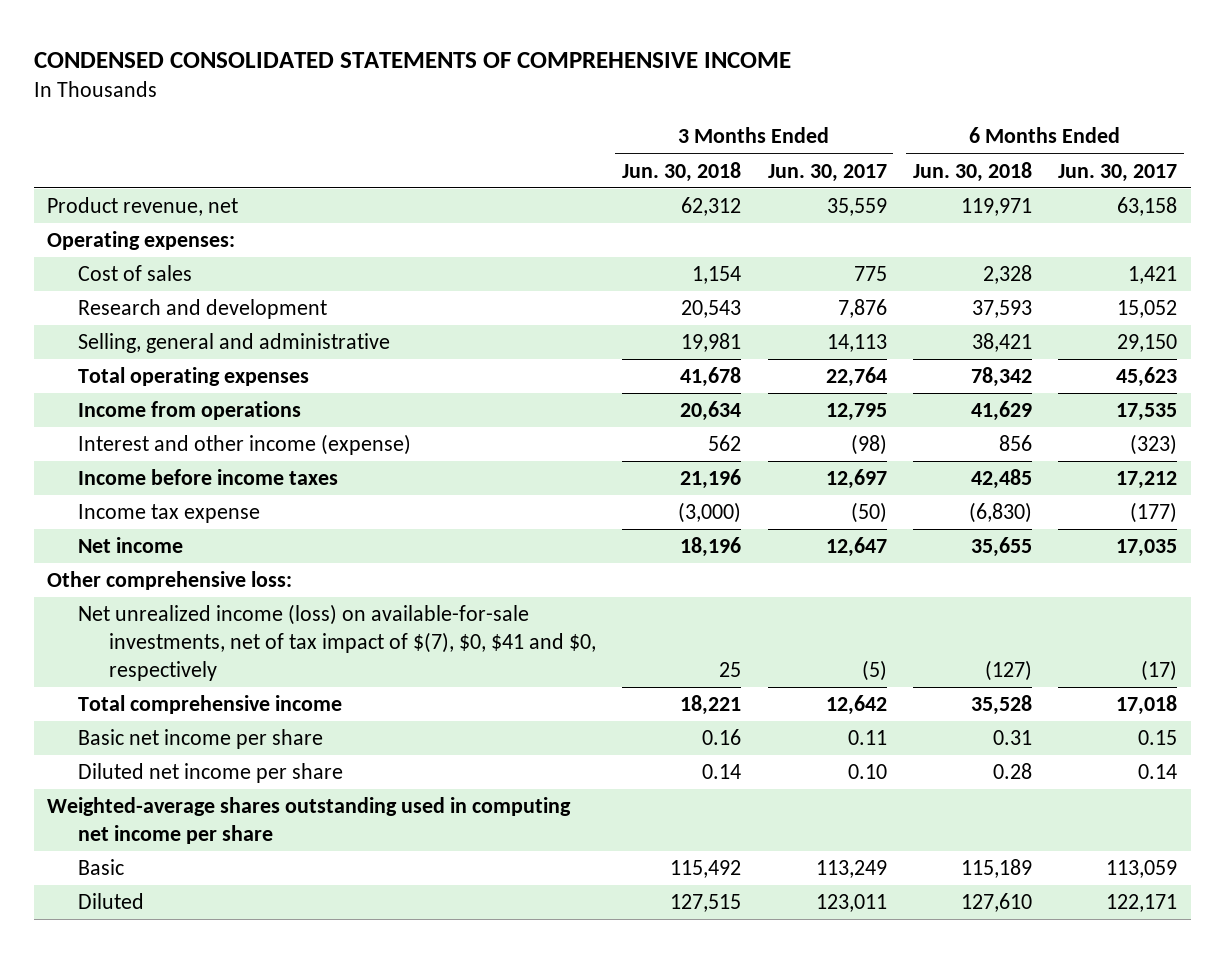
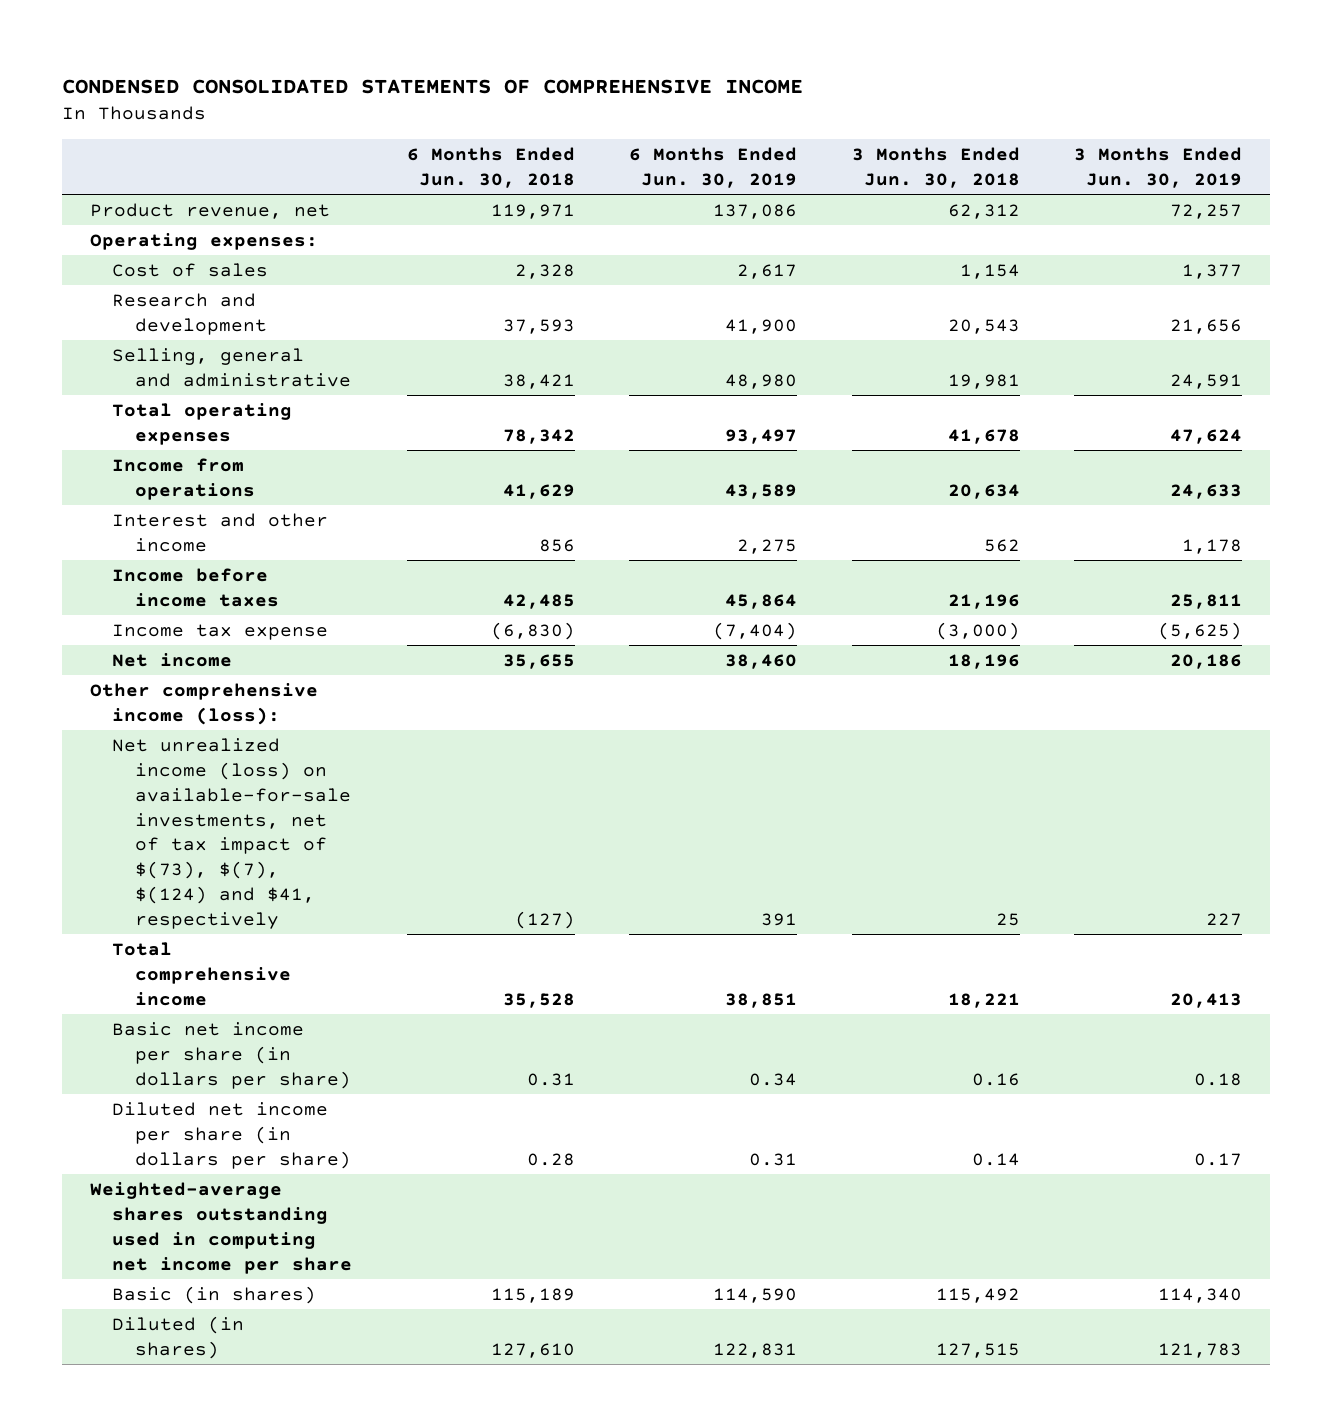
[767,163,887,182] Jun. 30, 2017 -> none
[1058,163,1178,182] Jun. 30, 2017 -> none
none -> [629,147,798,188] 6 Months Ended Jun. 30, 2019
none -> [1074,147,1243,188] 3 Months Ended Jun. 30, 2019
[77,434,411,456] Interest and other income (expense) -> [112,512,329,552] Interest and other income
[47,571,293,591] Other comprehensive loss: -> [89,682,318,725] Other comprehensive income (loss):
[77,604,596,682] Net unrealized income (loss) on available-for-sale investments, net of tax impact of $(7), $0, $41 and $0, respectively -> [112,737,351,929] Net unrealized income (loss) on available-for-sale investments, net of tax impact of $(73), $(7), $(124) and $41, respectively
[77,729,323,750] Basic net income per share -> [112,1021,351,1089] Basic net income per share (in dollars per share)
[77,763,343,784] Diluted net income per share -> [112,1101,351,1169] Diluted net income per share (in dollars per share)
[77,859,124,876] Basic -> [112,1285,317,1304] Basic (in shares)
[77,893,144,910] Diluted -> [112,1315,245,1359] Diluted (in shares)

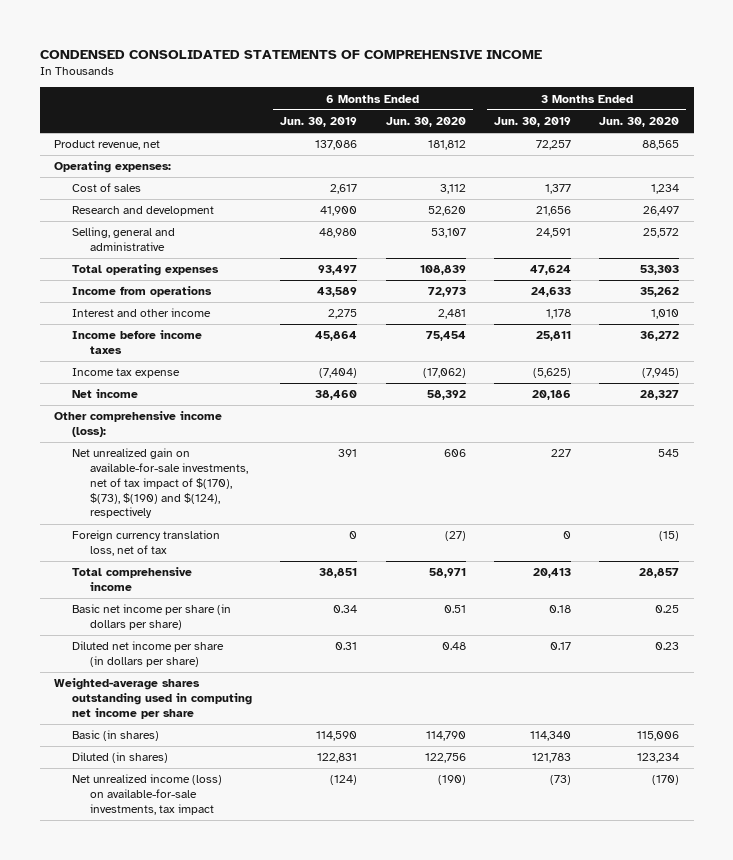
[406,147,575,188] 6 Months Ended Jun. 30, 2018 -> none
[851,147,1020,188] 3 Months Ended Jun. 30, 2018 -> none
none -> [385,116,466,127] Jun. 30, 2020
none -> [599,116,680,127] Jun. 30, 2020
[112,737,351,929] Net unrealized income (loss) on available-for-sale investments, net of tax impact of $(73), $(7), $(124) and $41, respectively -> [71,448,248,519] Net unrealized gain on available-for-sale investments, net of tax impact of $(170), $(73), $(190) and $(124), respectively
none -> [71,530,220,557] Foreign currency translation loss, net of tax
none -> [71,774,222,815] Net unrealized income (loss) on available-for-sale investments, tax impact

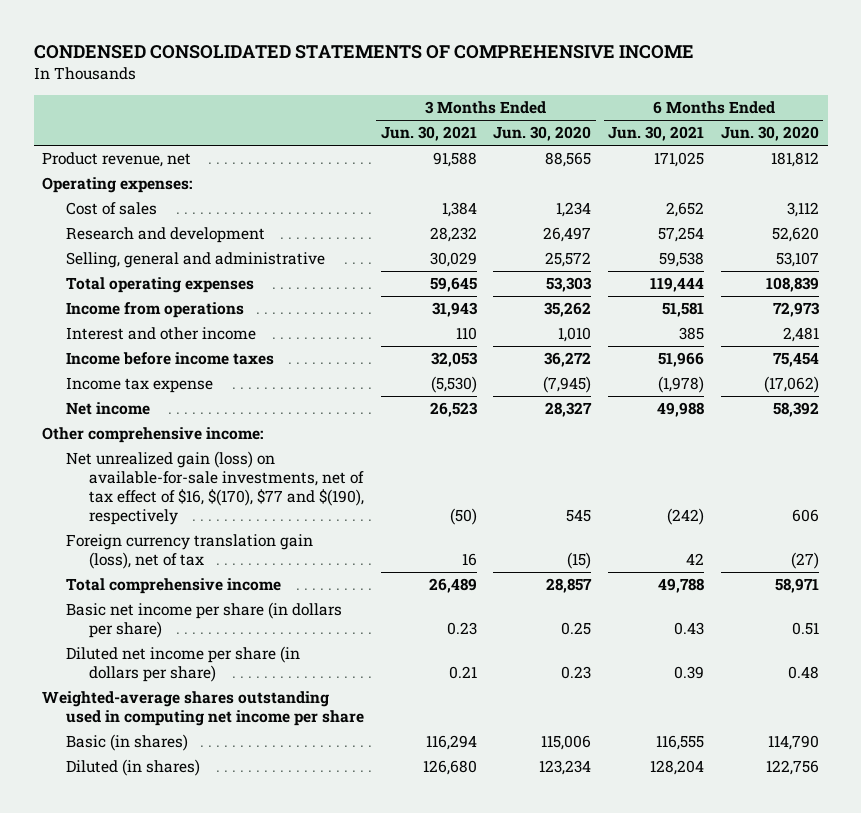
[280,116,358,127] Jun. 30, 2019 -> none
[493,116,571,127] Jun. 30, 2019 -> none
none -> [380,126,477,142] Jun. 30, 2021
none -> [608,126,705,142] Jun. 30, 2021
[54,411,223,438] Other comprehensive income (loss): -> [42,427,264,444] Other comprehensive income:
[71,448,248,519] Net unrealized gain on available-for-sale investments, net of tax impact of $(170), $(73), $(190) and $(124), respectively -> [65,451,364,526] Net unrealized gain (loss) on available-for-sale investments, net of tax effect of $16, $(170), $77 and $(190), respectively
[71,530,220,557] Foreign currency translation loss, net of tax -> [65,534,313,570] Foreign currency translation gain (loss), net of tax
[71,774,222,815] Net unrealized income (loss) on available-for-sale investments, tax impact -> none

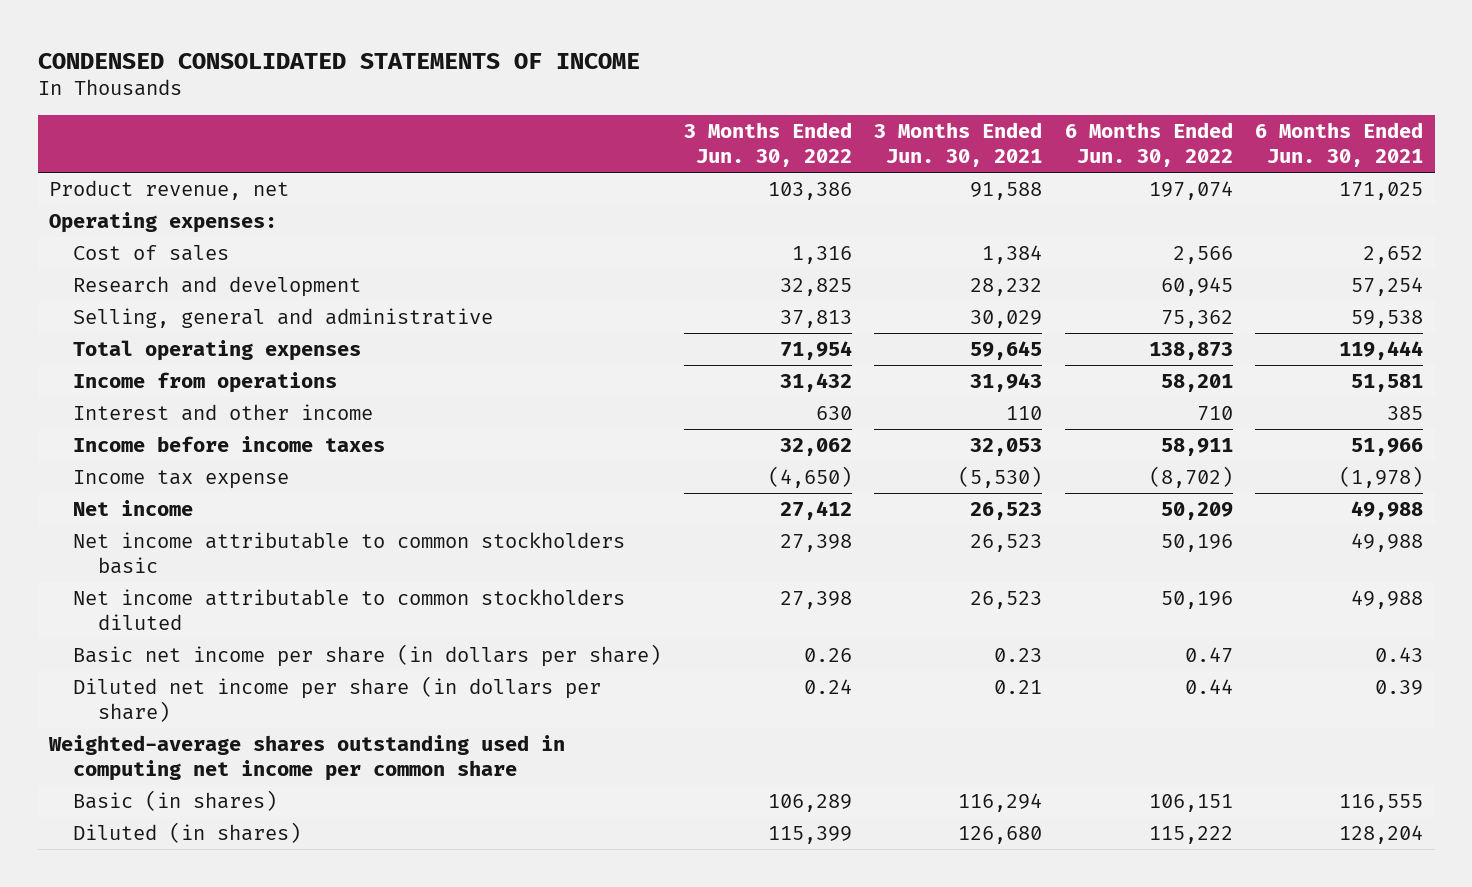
[33,45,694,60] CONDENSED CONSOLIDATED STATEMENTS OF COMPREHENSIVE INCOME -> [37,52,640,69] CONDENSED CONSOLIDATED STATEMENTS OF INCOME
[493,126,592,142] Jun. 30, 2020 -> none
[721,126,820,142] Jun. 30, 2020 -> none
none -> [683,122,852,168] 3 Months Ended Jun. 30, 2022
none -> [1064,122,1233,168] 6 Months Ended Jun. 30, 2022
[42,427,264,444] Other comprehensive income: -> none
[65,451,364,526] Net unrealized gain (loss) on available-for-sale investments, net of tax effect of $16, $(170), $77 and $(190), respectively -> none
[65,534,313,570] Foreign currency translation gain (loss), net of tax -> none
[65,578,281,595] Total comprehensive income -> none
none -> [73,531,626,574] Net income attributable to common stockholders basic
none -> [73,588,626,630] Net income attributable to common stockholders diluted
[42,691,364,727] Weighted-average shares outstanding used in computing net income per share -> [47,734,565,781] Weighted-average shares outstanding used in computing net income per common share

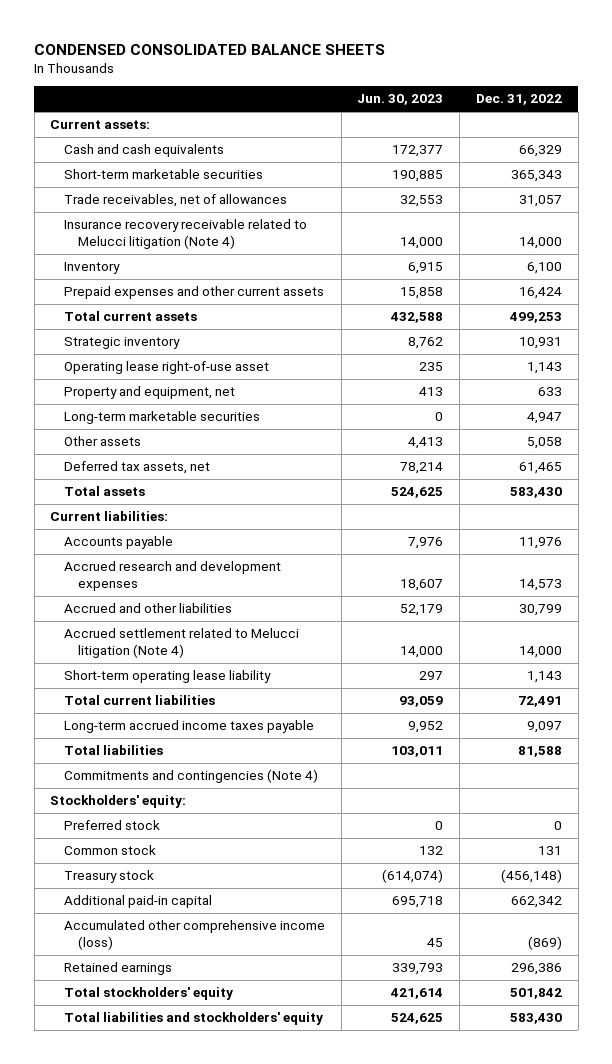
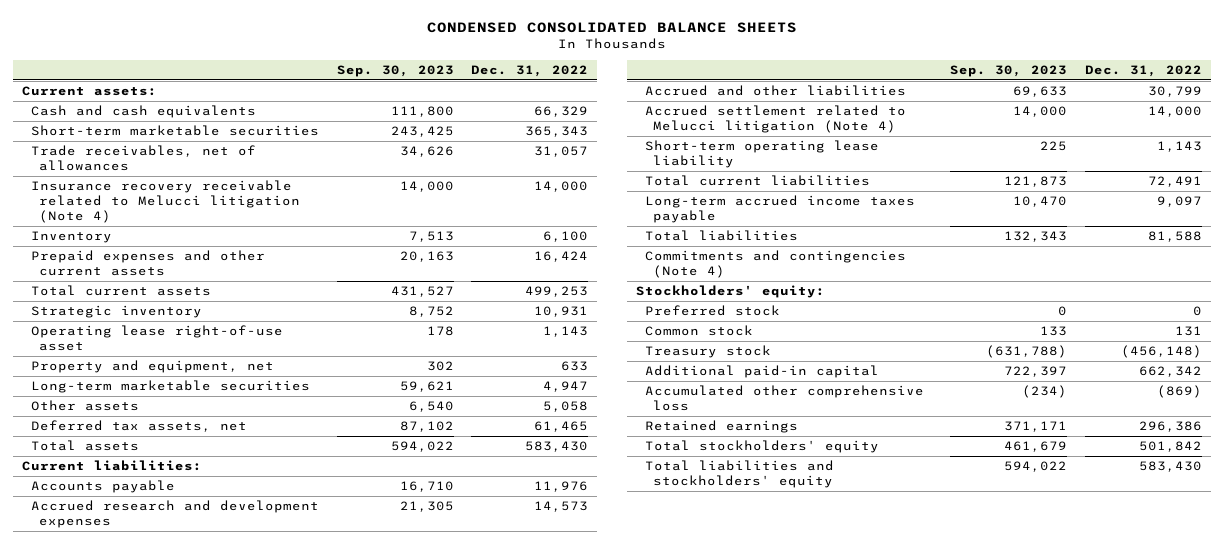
[357,94,444,106] Jun. 30, 2023 -> none
none -> [336,64,454,77] Sep. 30, 2023
[64,920,326,950] Accumulated other comprehensive income (loss) -> [644,385,924,412] Accumulated other comprehensive loss

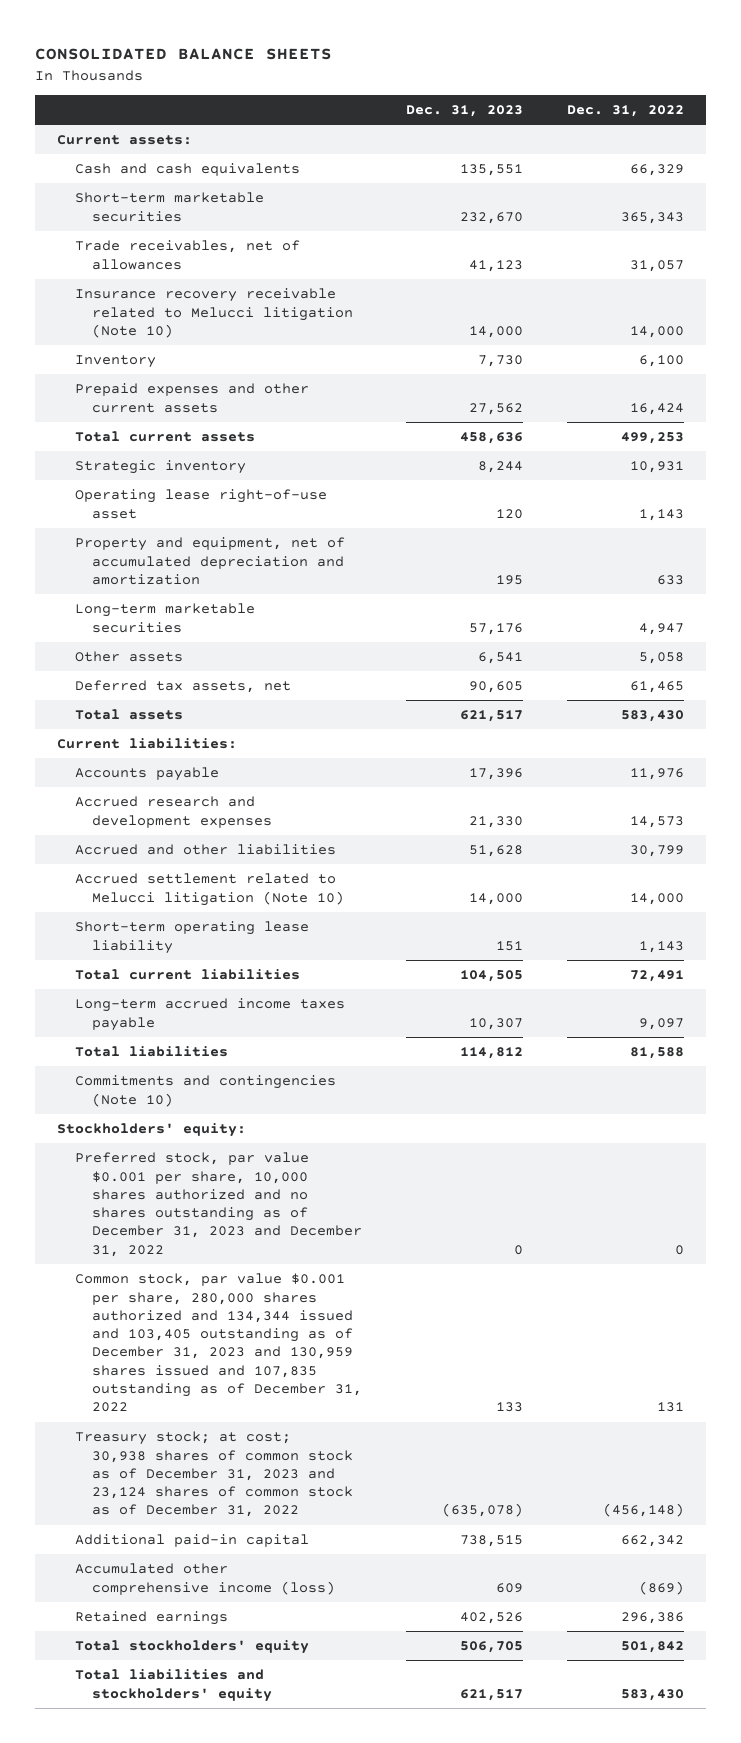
[427,21,798,33] CONDENSED CONSOLIDATED BALANCE SHEETS -> [35,47,333,60] CONSOLIDATED BALANCE SHEETS
[336,64,454,77] Sep. 30, 2023 -> none
none -> [405,104,523,117] Dec. 31, 2023
[30,180,301,224] Insurance recovery receivable related to Melucci litigation (Note 4) -> [74,288,353,338] Insurance recovery receivable related to Melucci litigation (Note 10)
[30,360,274,374] Property and equipment, net -> [74,537,345,585] Property and equipment, net of accumulated depreciation and amortization
[644,105,906,134] Accrued settlement related to Melucci litigation (Note 4) -> [74,873,344,906] Accrued settlement related to Melucci litigation (Note 10)
[644,250,906,279] Commitments and contingencies (Note 4) -> [74,1075,336,1107] Commitments and contingencies (Note 10)
[644,305,780,317] Preferred stock -> none
none -> [74,1152,362,1257] Preferred stock, par value $0.001 per share, 10,000 shares authorized and no shares outstanding as of December 31, 2023 and December 31, 2022
[644,325,753,337] Common stock -> [74,1273,362,1413] Common stock, par value $0.001 per share, 280,000 shares authorized and 134,344 issued and 103,405 outstanding as of December 31, 2023 and 130,959 shares issued and 107,835 outstanding as of December 31, 2022
[644,345,771,359] Treasury stock -> [74,1431,353,1518] Treasury stock; at cost; 30,938 shares of common stock as of December 31, 2023 and 23,124 shares of common stock as of December 31, 2022
[644,385,924,412] Accumulated other comprehensive loss -> [74,1563,335,1595] Accumulated other comprehensive income (loss)

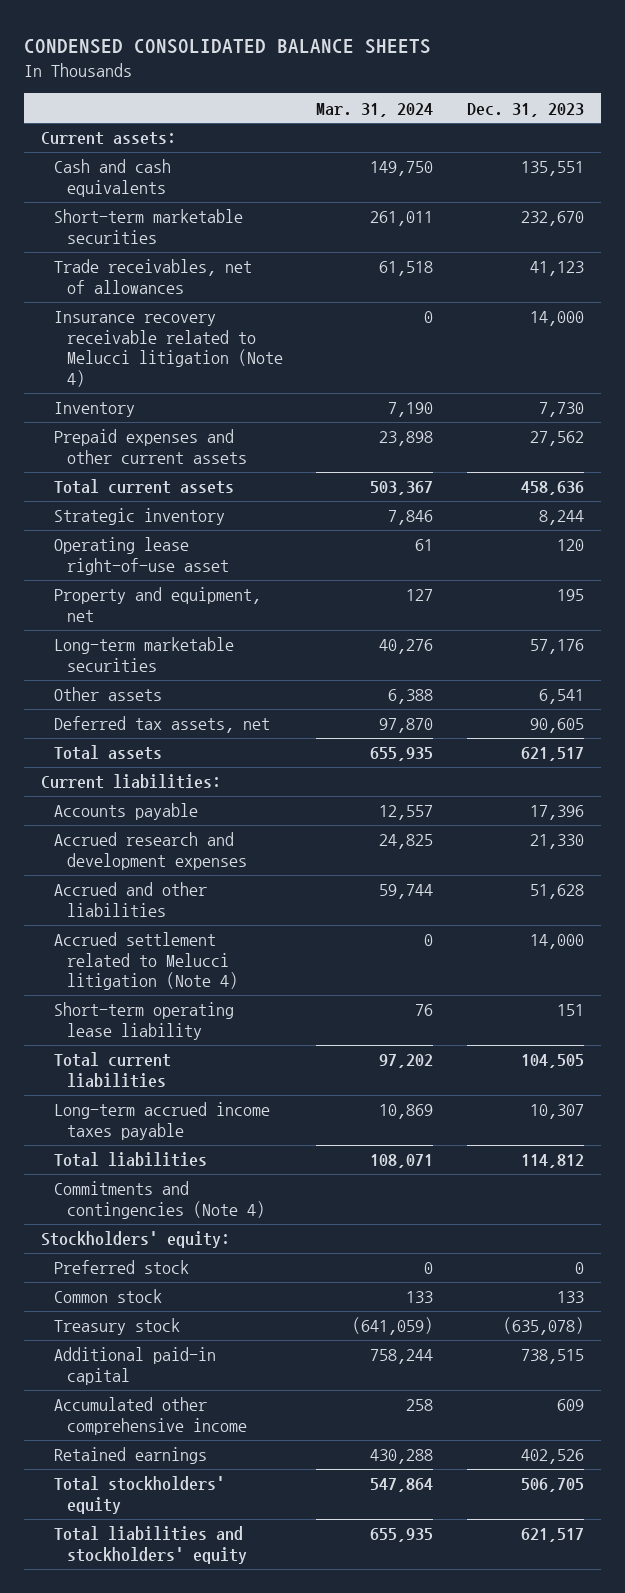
[35,47,333,60] CONSOLIDATED BALANCE SHEETS -> [24,38,432,54] CONDENSED CONSOLIDATED BALANCE SHEETS
[567,104,685,117] Dec. 31, 2022 -> none
none -> [316,102,434,117] Mar. 31, 2024
[74,288,353,338] Insurance recovery receivable related to Melucci litigation (Note 10) -> [53,311,283,387] Insurance recovery receivable related to Melucci litigation (Note 4)
[74,537,345,585] Property and equipment, net of accumulated depreciation and amortization -> [53,587,261,622] Property and equipment, net
[74,873,344,906] Accrued settlement related to Melucci litigation (Note 10) -> [53,932,238,991] Accrued settlement related to Melucci litigation (Note 4)
[74,1075,336,1107] Commitments and contingencies (Note 10) -> [53,1181,265,1219] Commitments and contingencies (Note 4)
[74,1152,362,1257] Preferred stock, par value $0.001 per share, 10,000 shares authorized and no shares outstanding as of December 31, 2023 and December 31, 2022 -> [53,1260,189,1275] Preferred stock
[74,1273,362,1413] Common stock, par value $0.001 per share, 280,000 shares authorized and 134,344 issued and 103,405 outstanding as of December 31, 2023 and 130,959 shares issued and 107,835 outstanding as of December 31, 2022 -> [53,1289,162,1304] Common stock
[74,1431,353,1518] Treasury stock; at cost; 30,938 shares of common stock as of December 31, 2023 and 23,124 shares of common stock as of December 31, 2022 -> [53,1318,180,1336] Treasury stock
[74,1563,335,1595] Accumulated other comprehensive income (loss) -> [53,1397,247,1435] Accumulated other comprehensive income

